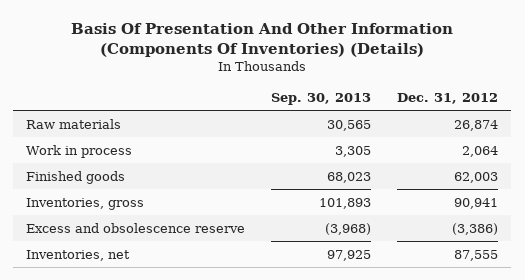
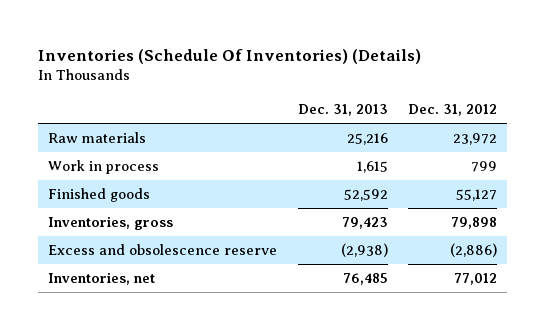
[71,22,454,57] Basis Of Presentation And Other Information (Components Of Inventories) (Details) -> [38,48,422,64] Inventories (Schedule Of Inventories) (Details)
[271,92,372,105] Sep. 30, 2013 -> none
none -> [297,104,388,117] Dec. 31, 2013
[454,119,499,131] 26,874 -> [452,133,497,146] 23,972
[462,145,499,157] 2,064 -> [470,161,497,173] 799
[454,171,499,183] 62,003 -> [455,189,497,202] 55,127
[454,197,499,209] 90,941 -> [450,217,497,230] 79,898
[452,222,499,235] (3,386) -> [449,243,497,258] (2,886)
[454,249,499,261] 87,555 -> [453,273,497,286] 77,012

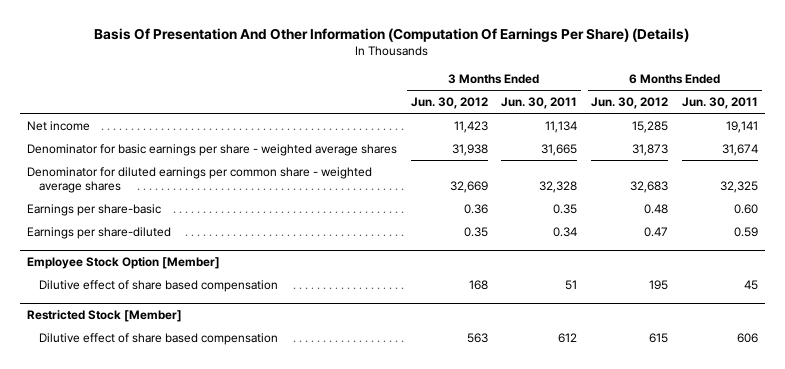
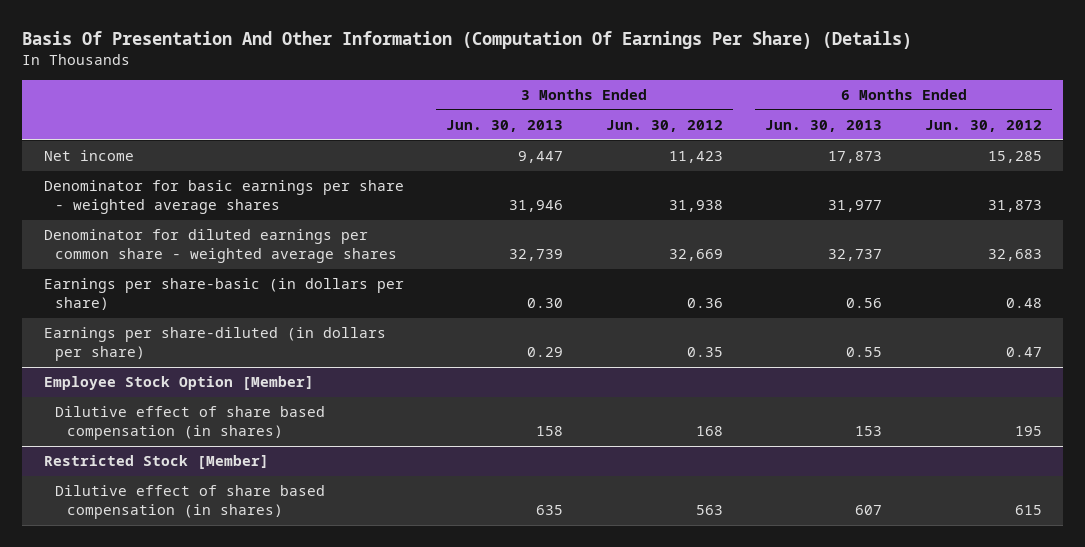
[501,96,578,109] Jun. 30, 2011 -> none
[682,96,759,109] Jun. 30, 2011 -> none
none -> [446,119,564,132] Jun. 30, 2013
none -> [765,119,883,132] Jun. 30, 2013
[26,203,161,216] Earnings per share-basic -> [43,278,404,310] Earnings per share-basic (in dollars per share)
[26,226,171,239] Earnings per share-diluted -> [43,327,386,361] Earnings per share-diluted (in dollars per share)
[39,279,279,292] Dilutive effect of share based compensation -> [55,406,326,440] Dilutive effect of share based compensation (in shares)
[39,332,279,345] Dilutive effect of share based compensation -> [55,485,326,519] Dilutive effect of share based compensation (in shares)

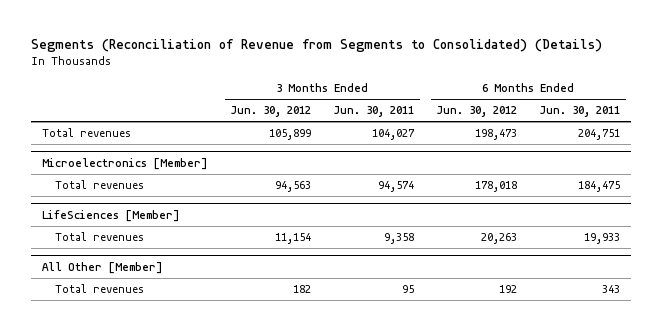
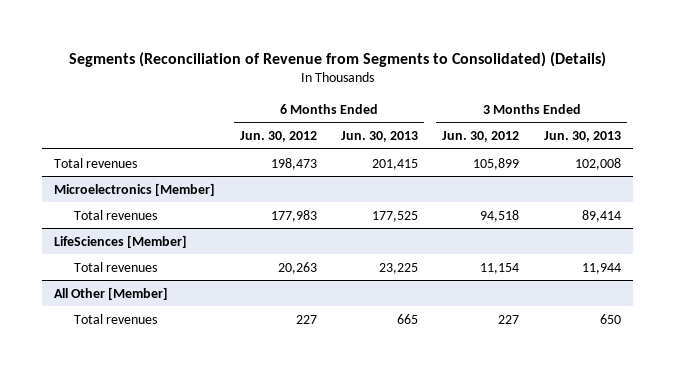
[333,106,415,118] Jun. 30, 2011 -> none
[539,106,621,118] Jun. 30, 2011 -> none
none -> [341,131,419,143] Jun. 30, 2013
none -> [543,131,621,143] Jun. 30, 2013
[275,181,312,193] 94,563 -> [480,209,520,222] 94,518
[475,181,518,193] 178,018 -> [270,209,317,222] 177,983
[293,285,312,294] 182 -> [498,314,520,324] 227
[499,285,518,294] 192 -> [295,314,317,324] 227

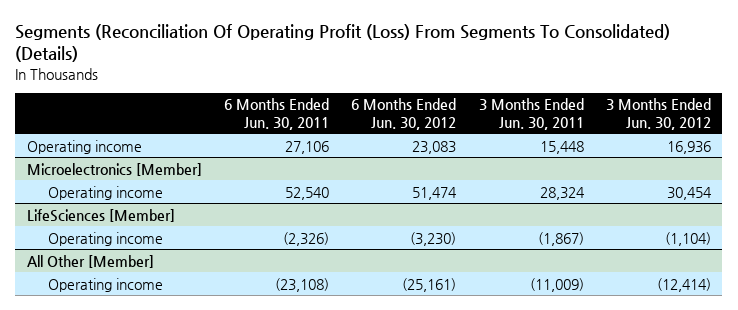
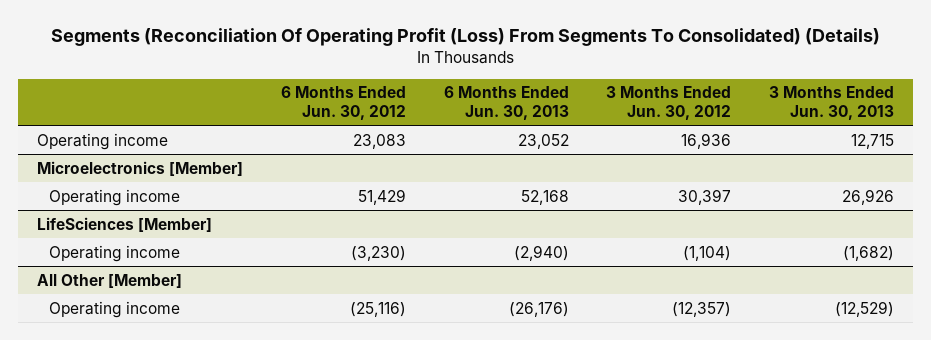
[223,98,329,130] 6 Months Ended Jun. 30, 2011 -> none
[478,98,584,130] 3 Months Ended Jun. 30, 2011 -> none
none -> [443,86,569,121] 6 Months Ended Jun. 30, 2013
none -> [769,86,895,121] 3 Months Ended Jun. 30, 2013
[412,186,458,200] 51,474 -> [357,188,406,205] 51,429
[667,186,713,200] 30,454 -> [678,188,732,205] 30,397
[402,277,457,292] (25,161) -> [349,301,406,317] (25,116)
[657,277,712,292] (12,414) -> [672,301,732,317] (12,357)

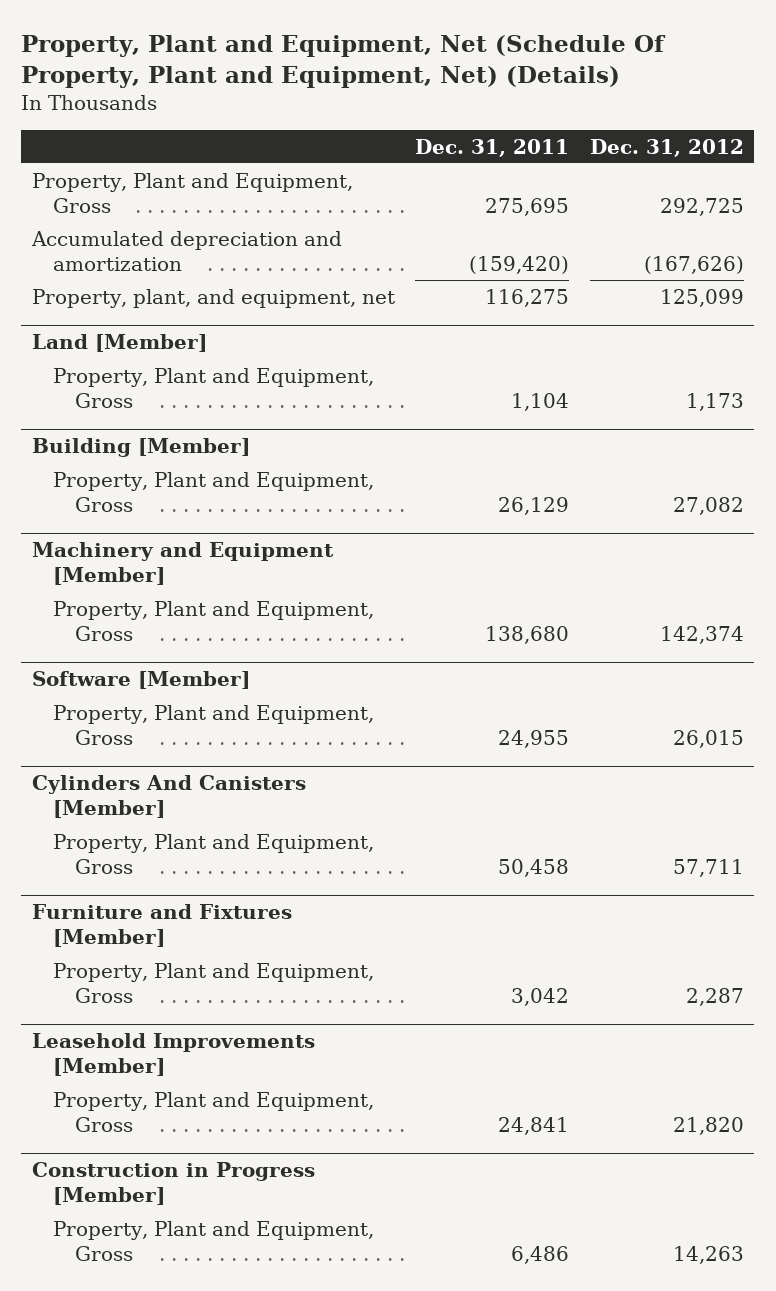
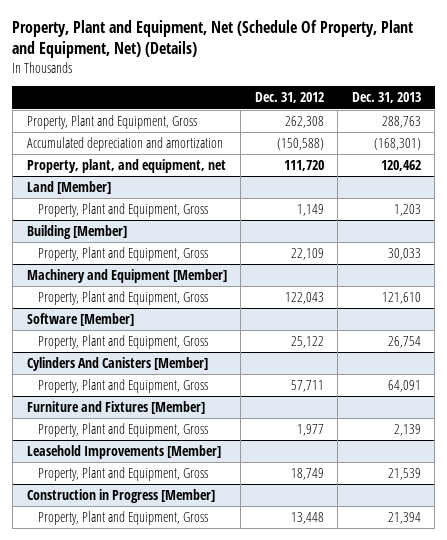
[415,138,570,157] Dec. 31, 2011 -> none
none -> [351,92,421,104] Dec. 31, 2013
[659,197,744,216] 292,725 -> [284,116,324,129] 262,308
[643,255,744,274] (167,626) -> [276,138,324,151] (150,588)
[659,288,744,307] 125,099 -> [283,160,324,172] 111,720
[685,392,744,411] 1,173 -> [296,204,324,217] 1,149
[672,496,744,515] 27,082 -> [290,248,324,261] 22,109
[659,625,744,644] 142,374 -> [284,292,324,305] 122,043
[672,729,744,748] 26,015 -> [290,336,324,349] 25,122
[685,987,744,1006] 2,287 -> [296,424,324,437] 1,977
[672,1116,744,1135] 21,820 -> [290,468,324,481] 18,749
[672,1245,744,1264] 14,263 -> [290,512,324,525] 13,448

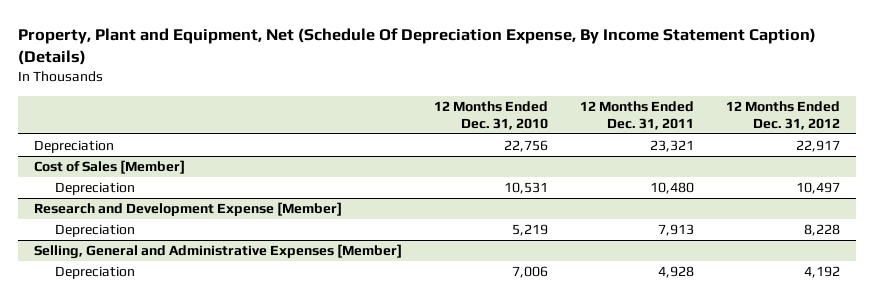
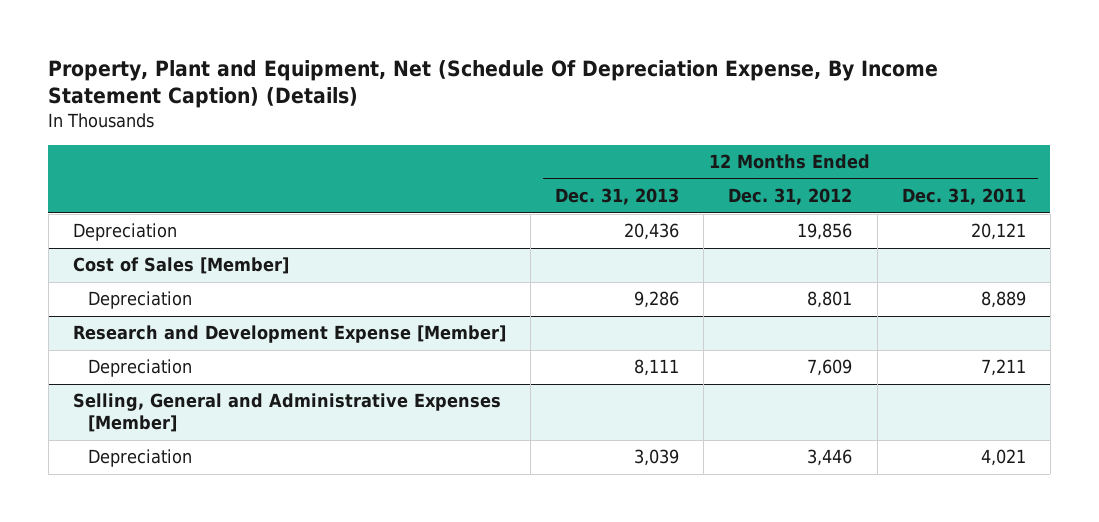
[434,100,549,130] 12 Months Ended Dec. 31, 2010 -> none
none -> [555,188,680,206] Dec. 31, 2013
[650,140,695,153] 23,321 -> [970,223,1026,241] 20,121
[796,140,841,153] 22,917 -> [797,223,853,241] 19,856
[650,182,695,195] 10,480 -> [980,291,1026,309] 8,889
[796,182,841,195] 10,497 -> [807,291,853,309] 8,801
[658,224,695,237] 7,913 -> [980,359,1026,377] 7,211
[804,224,841,237] 8,228 -> [807,359,853,377] 7,609
[658,266,695,279] 4,928 -> [980,449,1026,467] 4,021
[804,266,841,279] 4,192 -> [807,449,853,467] 3,446

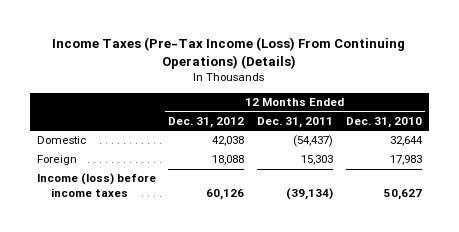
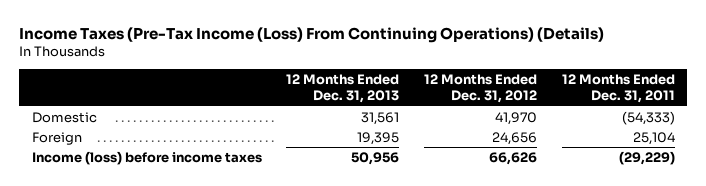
[346,116,423,128] Dec. 31, 2010 -> none
none -> [286,74,400,104] 12 Months Ended Dec. 31, 2013
[212,136,245,147] 42,038 -> [495,111,538,125] 41,970
[293,135,334,148] (54,437) -> [621,110,675,125] (54,333)
[212,155,245,166] 18,088 -> [492,131,538,145] 24,656
[301,155,334,166] 15,303 -> [632,131,675,145] 25,104
[206,188,245,200] 60,126 -> [489,151,538,165] 66,626
[286,187,334,200] (39,134) -> [618,150,675,165] (29,229)

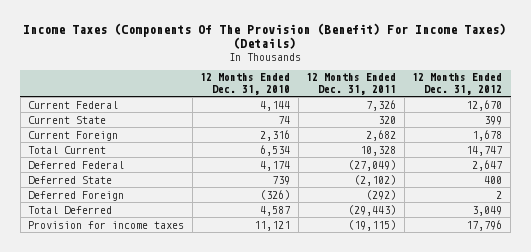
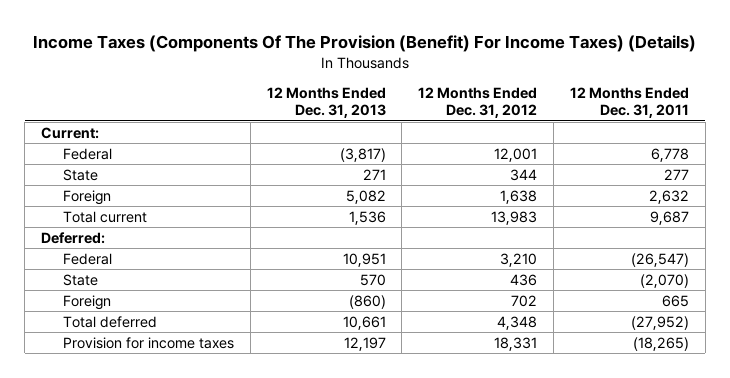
[200,73,291,96] 12 Months Ended Dec. 31, 2010 -> none
none -> [266,86,386,119] 12 Months Ended Dec. 31, 2013
none -> [41,126,100,139] Current:
[28,100,119,109] Current Federal -> [62,147,112,160] Federal
[366,99,397,111] 7,326 -> [650,147,689,162] 6,778
[466,99,503,111] 12,670 -> [494,147,538,162] 12,001
[28,115,107,124] Current State -> [62,168,98,181] State
[378,115,397,124] 320 -> [663,168,689,180] 277
[484,115,503,125] 399 -> [510,168,538,181] 344
[28,130,119,141] Current Foreign -> [62,189,111,205] Foreign
[366,129,397,141] 2,682 -> [648,189,689,204] 2,632
[472,129,503,141] 1,678 -> [500,189,538,204] 1,638
[28,145,107,154] Total Current -> [62,210,147,223] Total current
[360,145,397,156] 10,328 -> [649,210,689,225] 9,687
[466,145,503,156] 14,747 -> [491,210,538,225] 13,983
none -> [41,231,106,244] Deferred:
[28,160,125,169] Deferred Federal -> [62,252,112,265] Federal
[348,159,397,171] (27,049) -> [630,252,689,267] (26,547)
[472,159,503,171] 2,647 -> [500,252,538,267] 3,210
[28,175,113,184] Deferred State -> [62,273,98,286] State
[354,174,397,186] (2,102) -> [639,273,689,288] (2,070)
[484,175,503,184] 400 -> [510,273,538,286] 436
[28,190,125,201] Deferred Foreign -> [62,294,111,310] Foreign
[366,189,397,200] (292) -> [661,294,689,307] 665
[496,190,503,199] 2 -> [511,294,538,307] 702
[28,205,113,214] Total Deferred -> [62,315,157,328] Total deferred
[348,204,397,216] (29,443) -> [630,315,689,330] (27,952)
[472,205,503,216] 3,049 -> [497,315,538,330] 4,348
[348,219,397,231] (19,115) -> [632,336,689,351] (18,265)
[466,219,503,231] 17,796 -> [494,336,538,351] 18,331

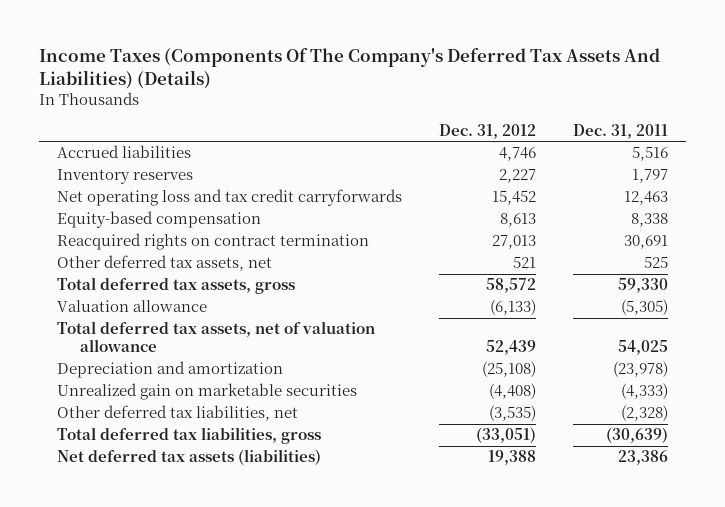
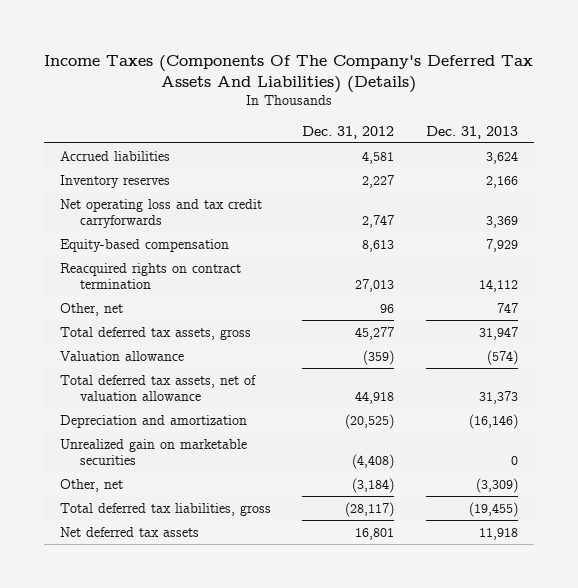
[572,123,668,139] Dec. 31, 2011 -> none
none -> [425,125,518,139] Dec. 31, 2013
[498,147,536,162] 4,746 -> [362,150,395,164] 4,581
[491,190,536,206] 15,452 -> [362,215,395,229] 2,747
[57,255,273,272] Other deferred tax assets, net -> [60,302,124,316] Other, net
[512,256,536,269] 521 -> [380,303,395,313] 96
[485,278,536,294] 58,572 -> [355,326,395,340] 45,277
[489,299,536,316] (6,133) -> [363,349,395,365] (359)
[485,340,536,356] 52,439 -> [355,391,395,405] 44,918
[481,361,536,378] (25,108) -> [345,413,395,429] (20,525)
[57,405,299,422] Other deferred tax liabilities, net -> [60,478,124,492] Other, net
[488,405,536,422] (3,535) -> [352,477,395,493] (3,184)
[475,427,536,444] (33,051) -> [345,501,395,517] (28,117)
[57,449,322,466] Net deferred tax assets (liabilities) -> [60,526,200,537] Net deferred tax assets
[487,450,536,466] 19,388 -> [355,527,395,540] 16,801

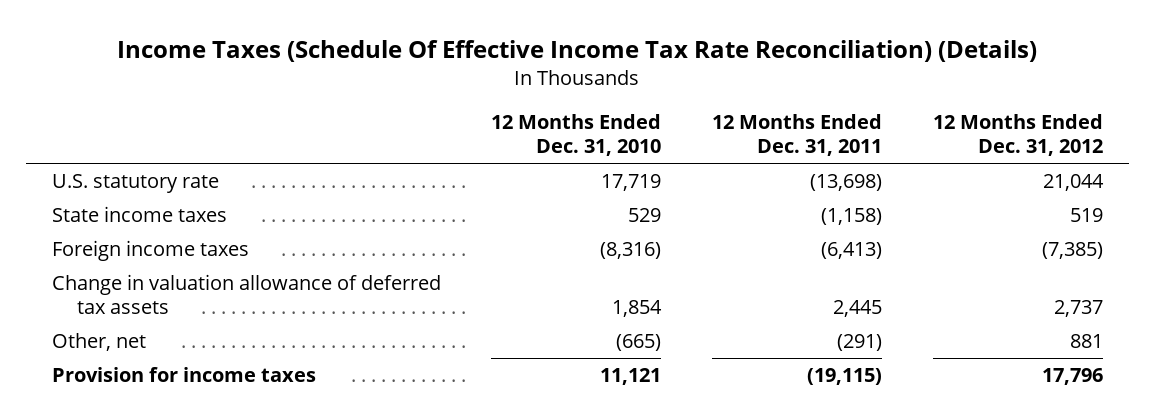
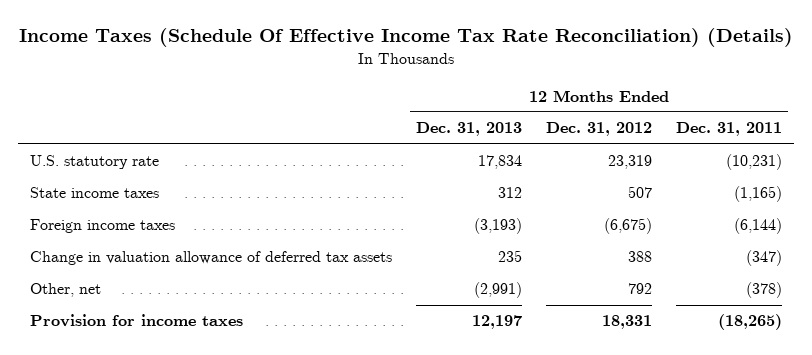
[491,114,662,157] 12 Months Ended Dec. 31, 2010 -> none
none -> [415,122,522,137] Dec. 31, 2013
[810,174,883,192] (13,698) -> [725,154,782,171] (10,231)
[1043,174,1105,192] 21,044 -> [607,155,652,170] 23,319
[821,208,883,226] (1,158) -> [733,186,782,203] (1,165)
[1070,208,1104,223] 519 -> [627,186,652,199] 507
[821,242,883,260] (6,413) -> [733,218,782,235] (6,144)
[1042,242,1104,260] (7,385) -> [603,218,652,235] (6,675)
[833,300,883,318] 2,445 -> [745,250,782,267] (347)
[1054,300,1104,318] 2,737 -> [627,251,652,263] 388
[837,334,883,352] (291) -> [745,282,782,299] (378)
[1070,334,1104,349] 881 -> [627,283,652,295] 792
[807,368,883,386] (19,115) -> [717,314,782,331] (18,265)
[1042,368,1104,386] 17,796 -> [601,315,652,330] 18,331

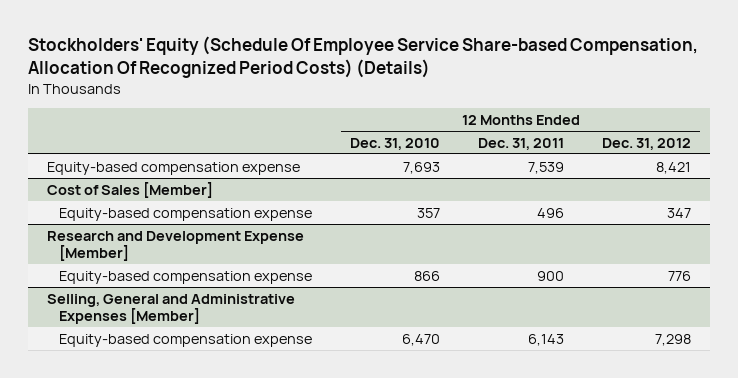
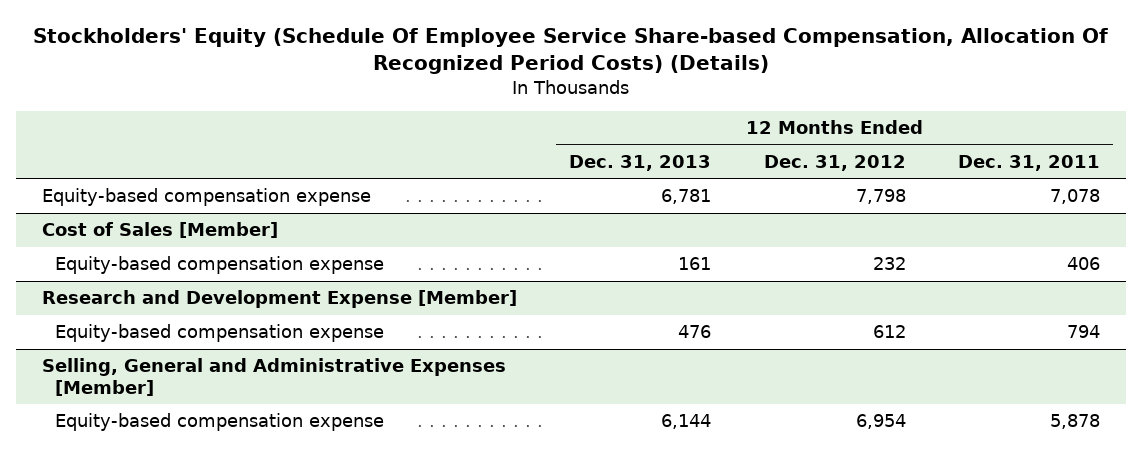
[350,137,441,150] Dec. 31, 2010 -> none
none -> [569,154,712,171] Dec. 31, 2013
[528,161,565,174] 7,539 -> [1049,189,1100,205] 7,078
[655,161,691,174] 8,421 -> [855,189,906,205] 7,798
[537,207,565,218] 496 -> [1066,257,1100,271] 406
[666,207,691,218] 347 -> [872,257,906,271] 232
[537,270,565,281] 900 -> [1066,325,1100,339] 794
[667,270,691,281] 776 -> [872,325,906,339] 612
[528,333,565,346] 6,143 -> [1049,414,1100,430] 5,878
[654,333,691,346] 7,298 -> [855,414,906,430] 6,954

